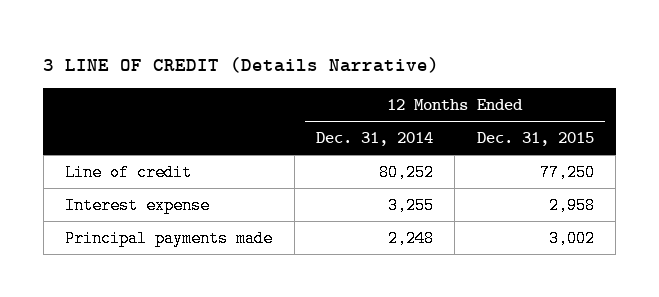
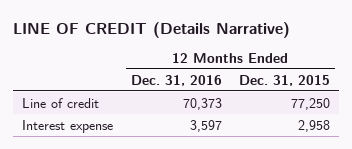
[43,56,440,73] 3 LINE OF CREDIT (Details Narrative) -> [12,21,290,38] LINE OF CREDIT (Details Narrative)
[315,132,433,147] Dec. 31, 2014 -> none
none -> [130,74,222,86] Dec. 31, 2016
[65,229,274,247] Principal payments made -> none

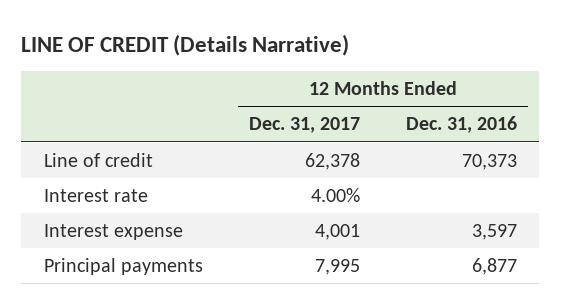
[239,74,331,86] Dec. 31, 2015 -> none
none -> [248,117,360,134] Dec. 31, 2017
none -> [44,188,149,202] Interest rate
none -> [44,257,204,275] Principal payments

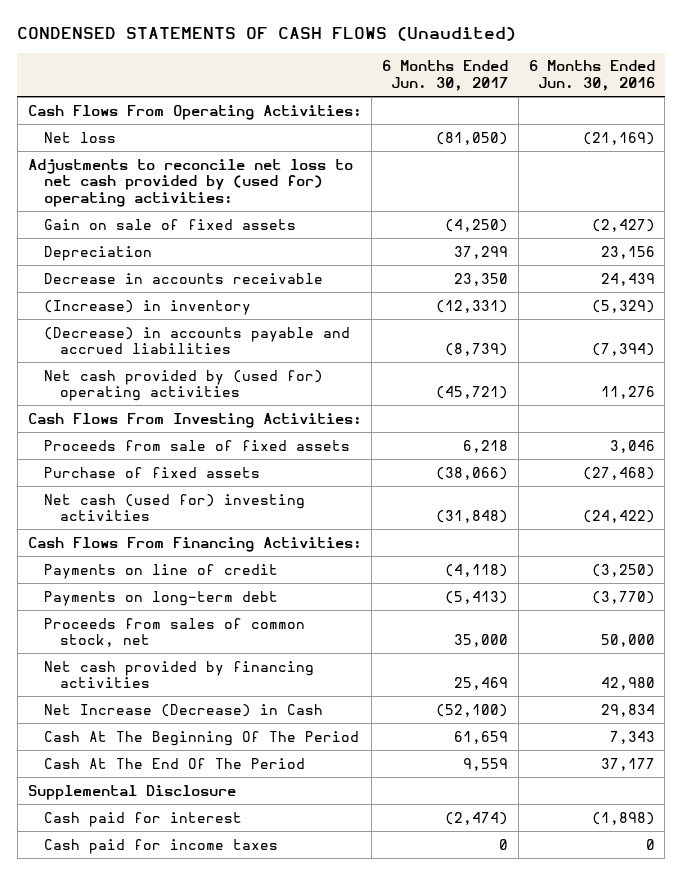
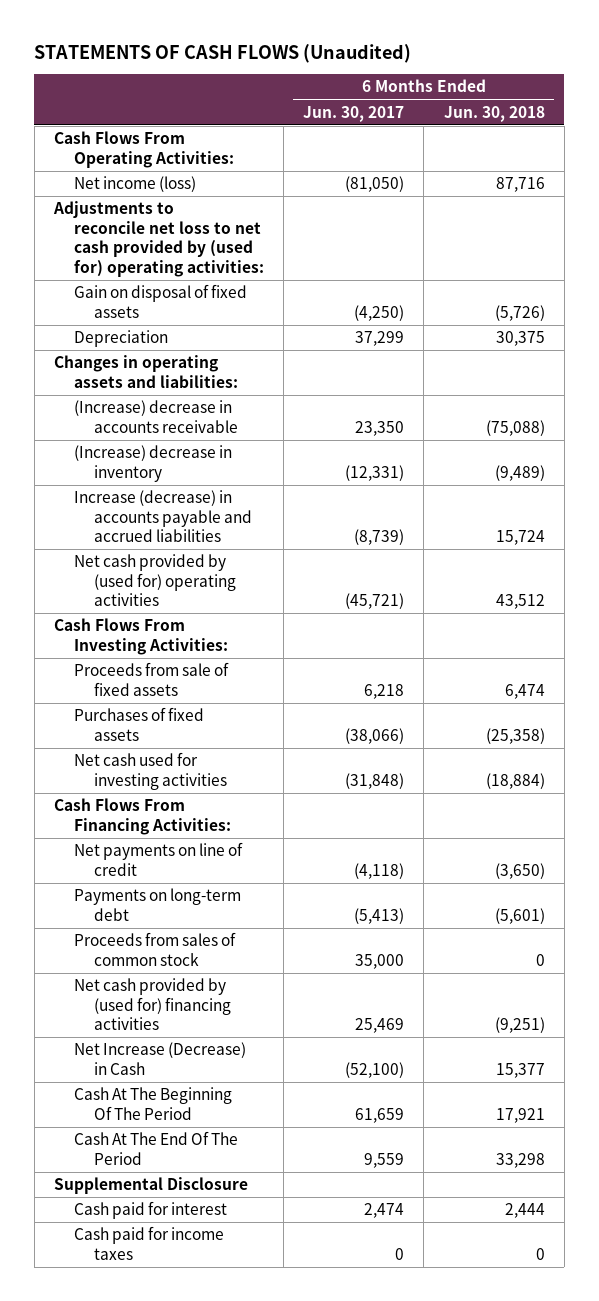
[17,26,517,41] CONDENSED STATEMENTS OF CASH FLOWS (Unaudited) -> [34,43,412,63] STATEMENTS OF CASH FLOWS (Unaudited)
[528,60,655,91] 6 Months Ended Jun. 30, 2016 -> none
none -> [443,105,545,122] Jun. 30, 2018
[43,131,116,143] Net loss -> [74,176,197,193] Net income (loss)
[43,218,296,230] Gain on sale of fixed assets -> [74,284,248,318] Gain on disposal of fixed assets
none -> [54,355,239,388] Changes in operating assets and liabilities:
[43,272,323,284] Decrease in accounts receivable -> [74,400,239,433] (Increase) decrease in accounts receivable
[43,299,251,315] (Increase) in inventory -> [74,445,233,482] (Increase) decrease in inventory
[43,326,350,355] (Decrease) in accounts payable and accrued liabilities -> [74,490,253,543] Increase (decrease) in accounts payable and accrued liabilities
[43,466,260,478] Purchase of fixed assets -> [74,707,205,741] Purchases of fixed assets
[43,493,305,522] Net cash (used for) investing activities -> [74,752,228,790] Net cash used for investing activities
[43,563,278,579] Payments on line of credit -> [74,842,244,876] Net payments on line of credit
[43,617,305,648] Proceeds from sales of common stock, net -> [74,932,237,966] Proceeds from sales of common stock
[43,660,314,689] Net cash provided by financing activities -> [74,978,232,1031] Net cash provided by (used for) financing activities
[445,811,509,825] (2,474) -> [364,1203,405,1219] 2,474

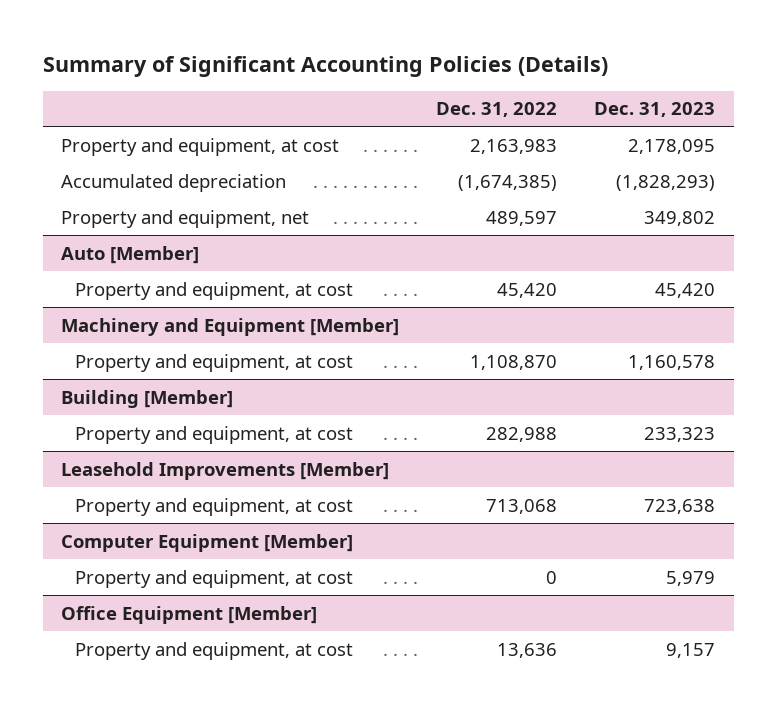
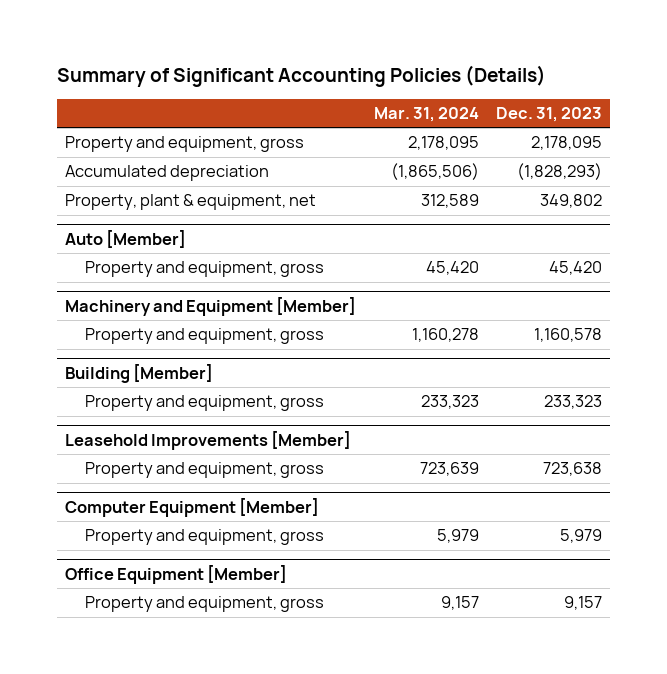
[436,102,558,118] Dec. 31, 2022 -> none
none -> [373,107,479,123] Mar. 31, 2024
[61,137,340,156] Property and equipment, at cost -> [65,136,305,153] Property and equipment, gross
[61,209,310,228] Property and equipment, net -> [65,194,317,211] Property, plant & equipment, net
[74,281,353,300] Property and equipment, at cost -> [85,261,325,278] Property and equipment, gross
[74,353,353,372] Property and equipment, at cost -> [85,328,325,345] Property and equipment, gross
[74,425,353,444] Property and equipment, at cost -> [85,395,325,412] Property and equipment, gross
[74,497,353,516] Property and equipment, at cost -> [85,462,325,479] Property and equipment, gross
[74,569,353,588] Property and equipment, at cost -> [85,529,325,546] Property and equipment, gross
[74,641,353,660] Property and equipment, at cost -> [85,596,325,613] Property and equipment, gross

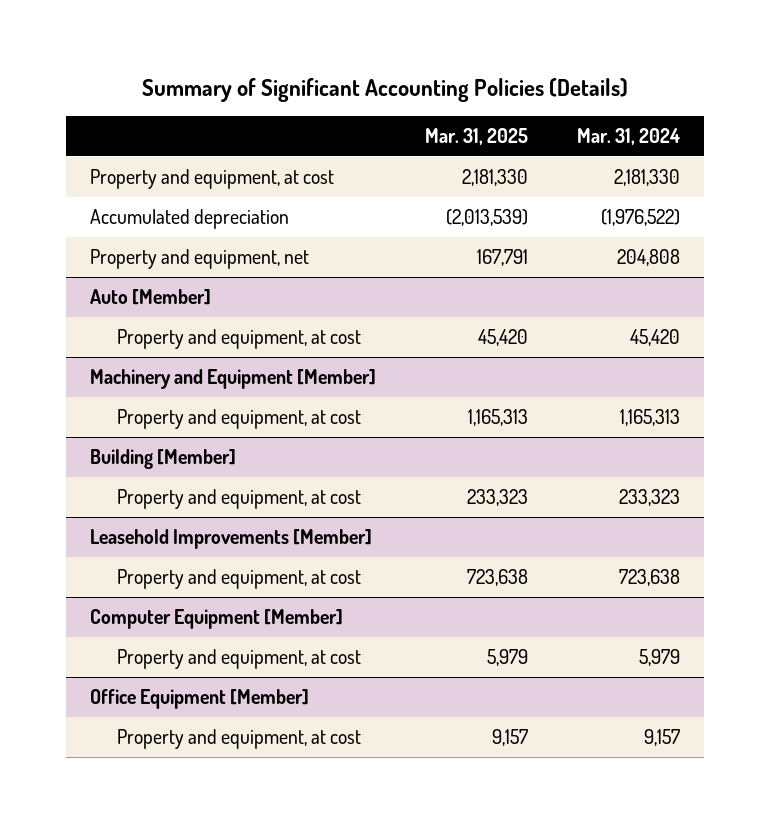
[495,107,602,123] Dec. 31, 2023 -> none
none -> [424,128,528,146] Mar. 31, 2025
[65,136,305,153] Property and equipment, gross -> [90,169,335,190] Property and equipment, at cost
[407,136,479,151] 2,178,095 -> [613,169,680,187] 2,181,330
[390,163,479,181] (1,865,506) -> [600,209,680,227] (1,976,522)
[65,194,317,211] Property, plant & equipment, net -> [90,249,310,270] Property and equipment, net
[420,194,479,209] 312,589 -> [616,249,680,267] 204,808
[85,261,325,278] Property and equipment, gross -> [117,329,362,350] Property and equipment, at cost
[85,328,325,345] Property and equipment, gross -> [117,409,362,430] Property and equipment, at cost
[411,328,479,343] 1,160,278 -> [619,409,680,427] 1,165,313
[85,395,325,412] Property and equipment, gross -> [117,489,362,510] Property and equipment, at cost
[85,462,325,479] Property and equipment, gross -> [117,569,362,590] Property and equipment, at cost
[419,462,479,477] 723,639 -> [618,569,680,587] 723,638
[85,529,325,546] Property and equipment, gross -> [117,649,362,670] Property and equipment, at cost
[85,596,325,613] Property and equipment, gross -> [117,729,362,750] Property and equipment, at cost

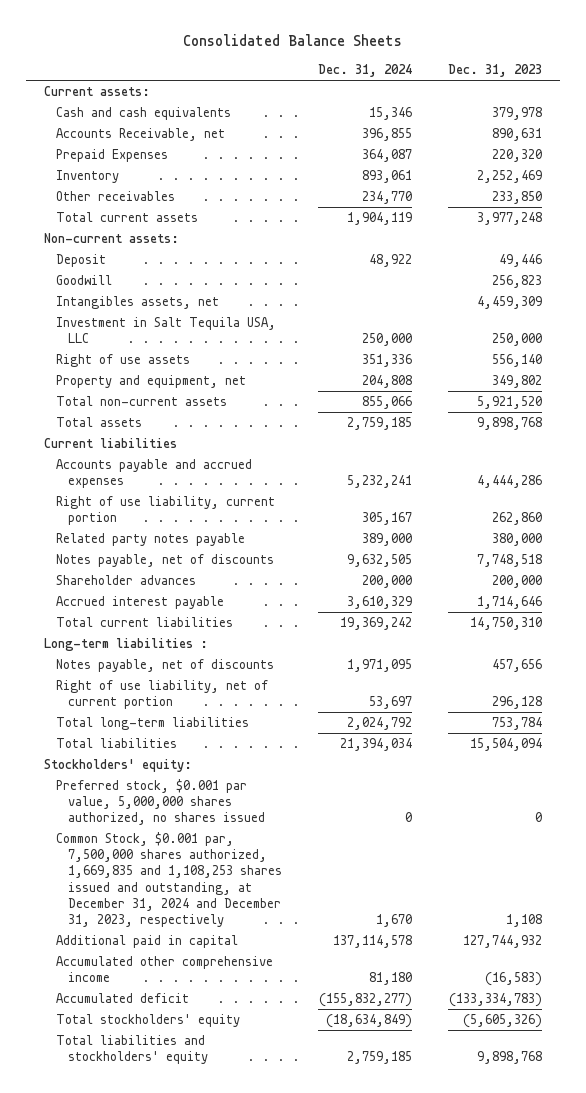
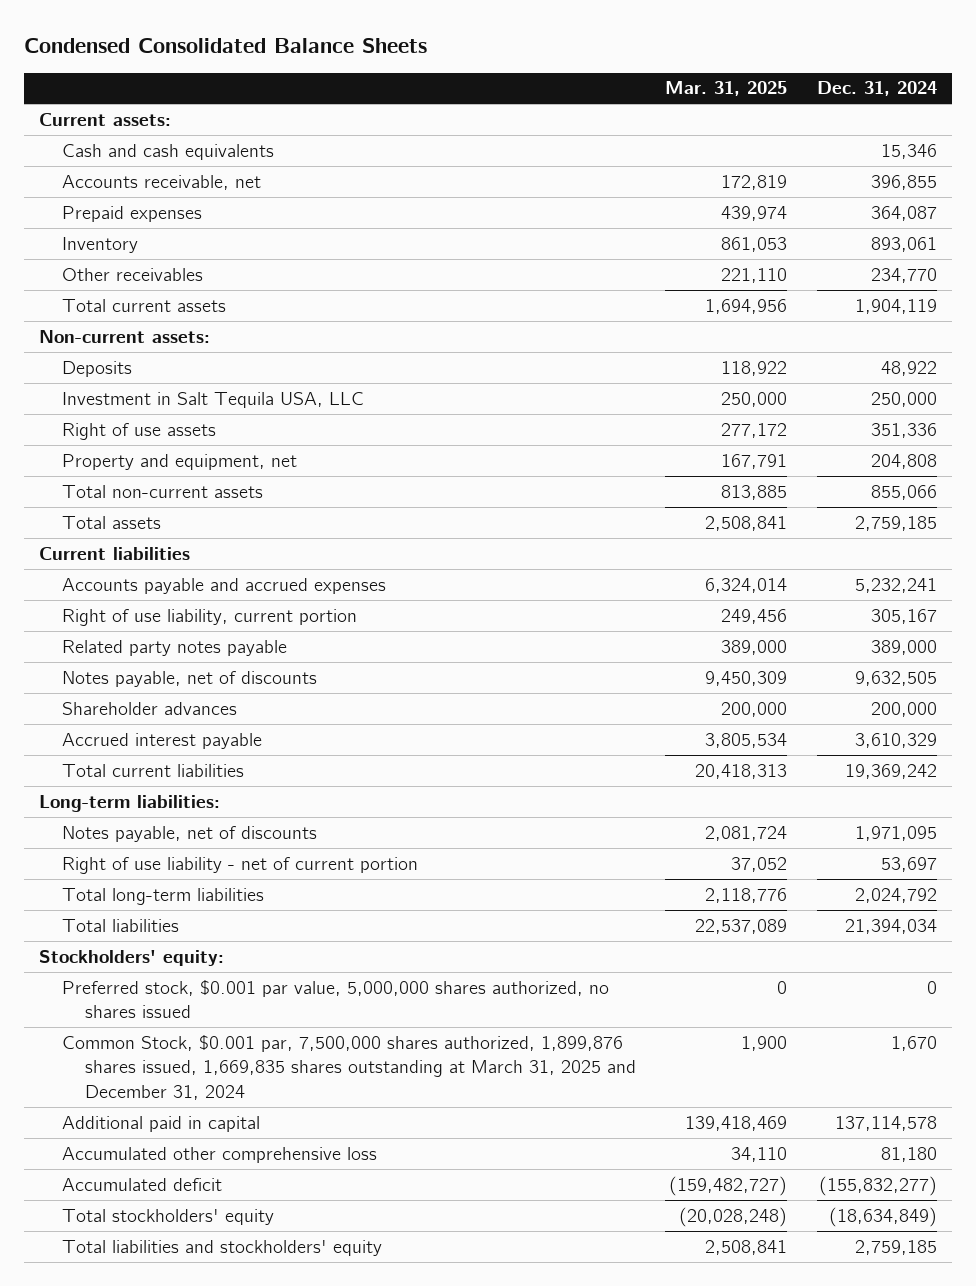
[183,34,403,47] Consolidated Balance Sheets -> [23,38,427,54] Condensed Consolidated Balance Sheets
[448,64,543,78] Dec. 31, 2023 -> none
none -> [665,81,788,97] Mar. 31, 2025
[55,127,225,141] Accounts Receivable, net -> [61,174,261,190] Accounts receivable, net
[55,148,168,162] Prepaid Expenses -> [61,205,202,222] Prepaid expenses
[55,274,112,285] Goodwill -> none
[55,295,219,309] Intangibles assets, net -> none
[55,253,106,267] Deposit -> [61,360,132,377] Deposits
[43,637,208,651] Long-term liabilities : -> [38,794,220,812] Long-term liabilities:
[55,679,268,710] Right of use liability, net of current portion -> [61,856,418,874] Right of use liability - net of current portion
[55,831,283,928] Common Stock, $0.001 par, 7,500,000 shares authorized, 1,669,835 and 1,108,253 shares issued and outstanding, at December 31, 2024 and December 31, 2023, respectively -> [61,1034,636,1100] Common Stock, $0.001 par, 7,500,000 shares authorized, 1,899,876 shares issued, 1,669,835 shares outstanding at March 31, 2025 and December 31, 2024
[55,955,273,983] Accumulated other comprehensive income -> [61,1146,377,1163] Accumulated other comprehensive loss

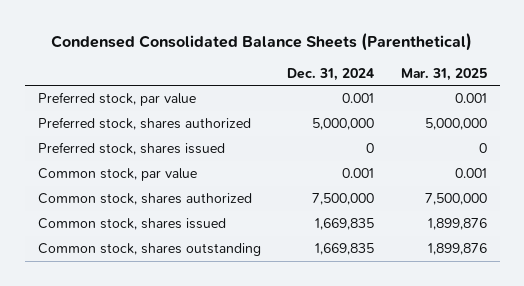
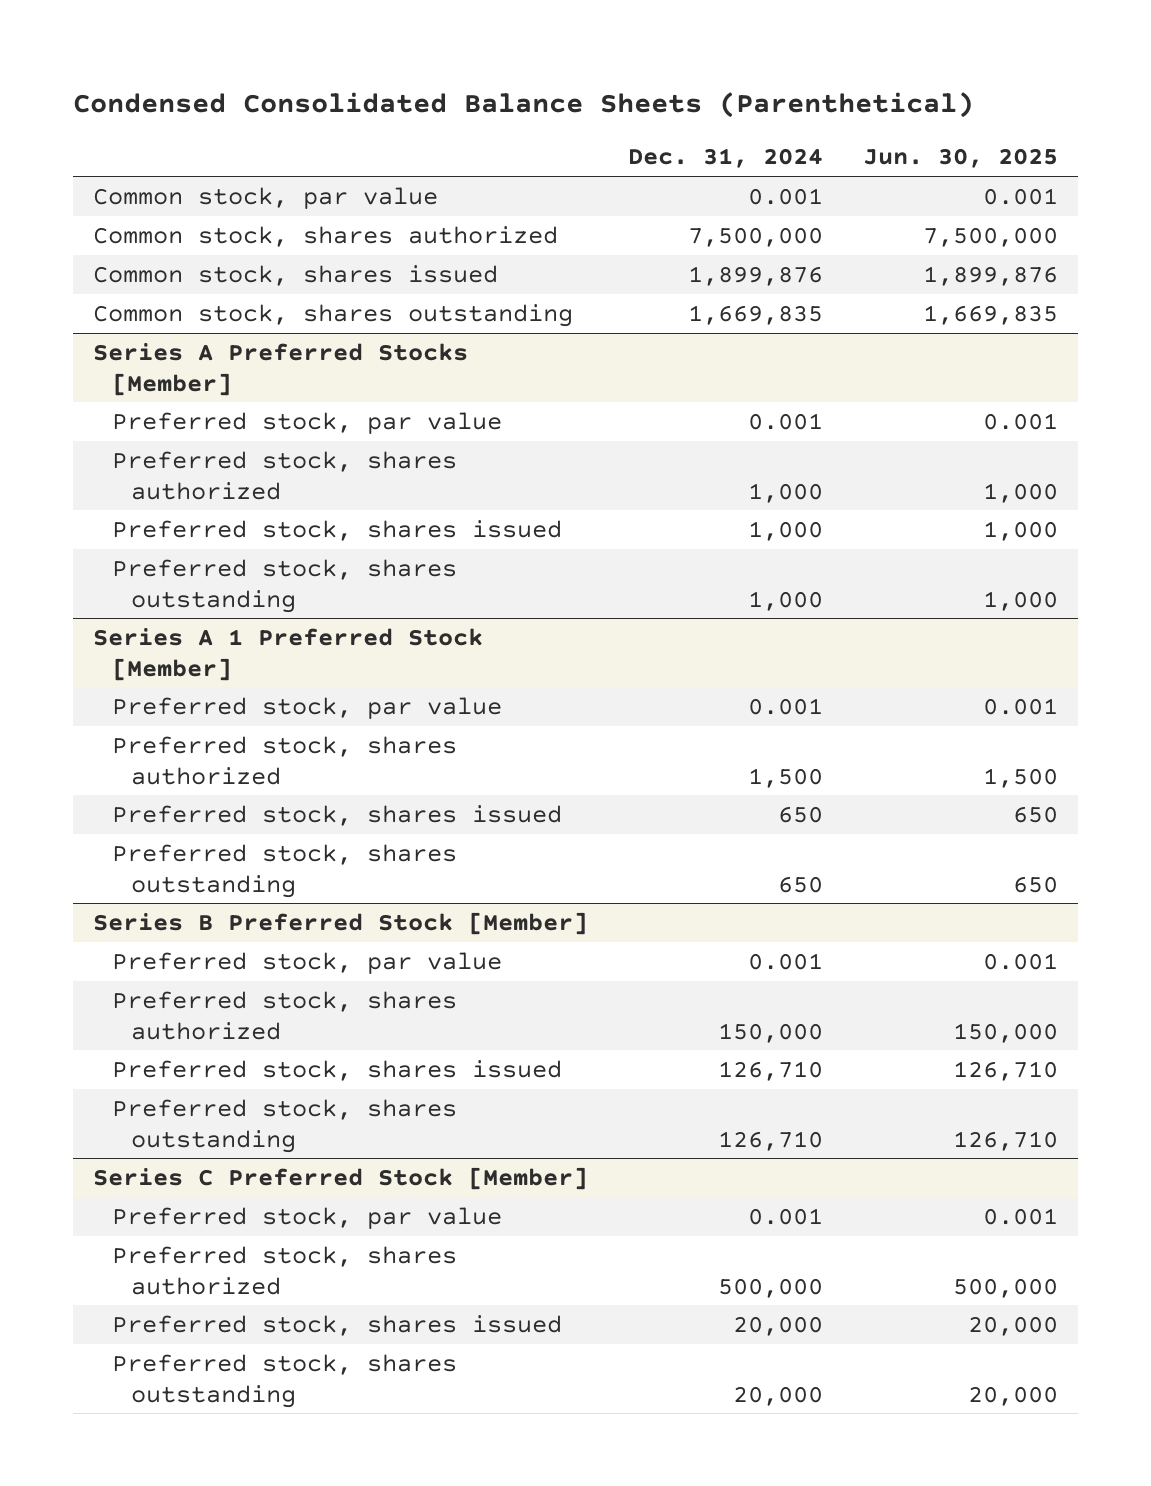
[400,67,487,81] Mar. 31, 2025 -> none
none -> [862,148,1058,169] Jun. 30, 2025
[37,92,196,107] Preferred stock, par value -> none
[37,117,251,131] Preferred stock, shares authorized -> none
[37,142,225,156] Preferred stock, shares issued -> none
[315,218,375,231] 1,669,835 -> [687,265,823,286] 1,899,876
none -> [92,342,468,396] Series A Preferred Stocks [Member]
none -> [111,411,502,434] Preferred stock, par value
none -> [111,450,457,500] Preferred stock, shares authorized
none -> [111,519,562,541] Preferred stock, shares issued
none -> [111,558,457,613] Preferred stock, shares outstanding
none -> [92,627,483,681] Series A 1 Preferred Stock [Member]
none -> [111,696,502,719] Preferred stock, par value
none -> [111,735,457,785] Preferred stock, shares authorized
none -> [111,804,562,826] Preferred stock, shares issued
none -> [111,843,457,898] Preferred stock, shares outstanding
none -> [92,911,588,935] Series B Preferred Stock [Member]
none -> [111,951,502,974] Preferred stock, par value
none -> [111,990,457,1040] Preferred stock, shares authorized
none -> [111,1059,562,1081] Preferred stock, shares issued
none -> [111,1098,457,1153] Preferred stock, shares outstanding
none -> [92,1166,588,1190] Series C Preferred Stock [Member]
none -> [111,1206,502,1229] Preferred stock, par value
none -> [111,1245,457,1295] Preferred stock, shares authorized
none -> [111,1314,562,1336] Preferred stock, shares issued
none -> [111,1353,457,1408] Preferred stock, shares outstanding

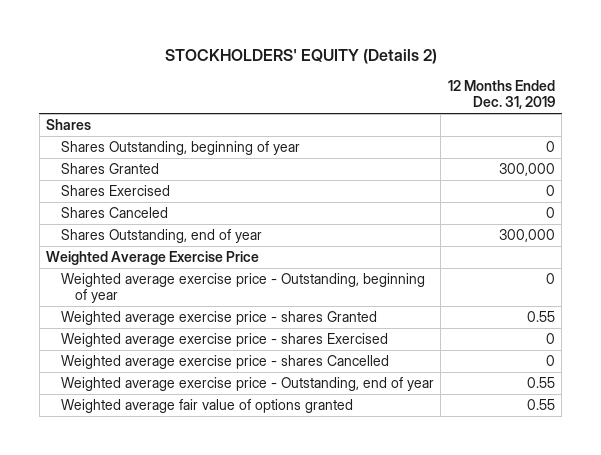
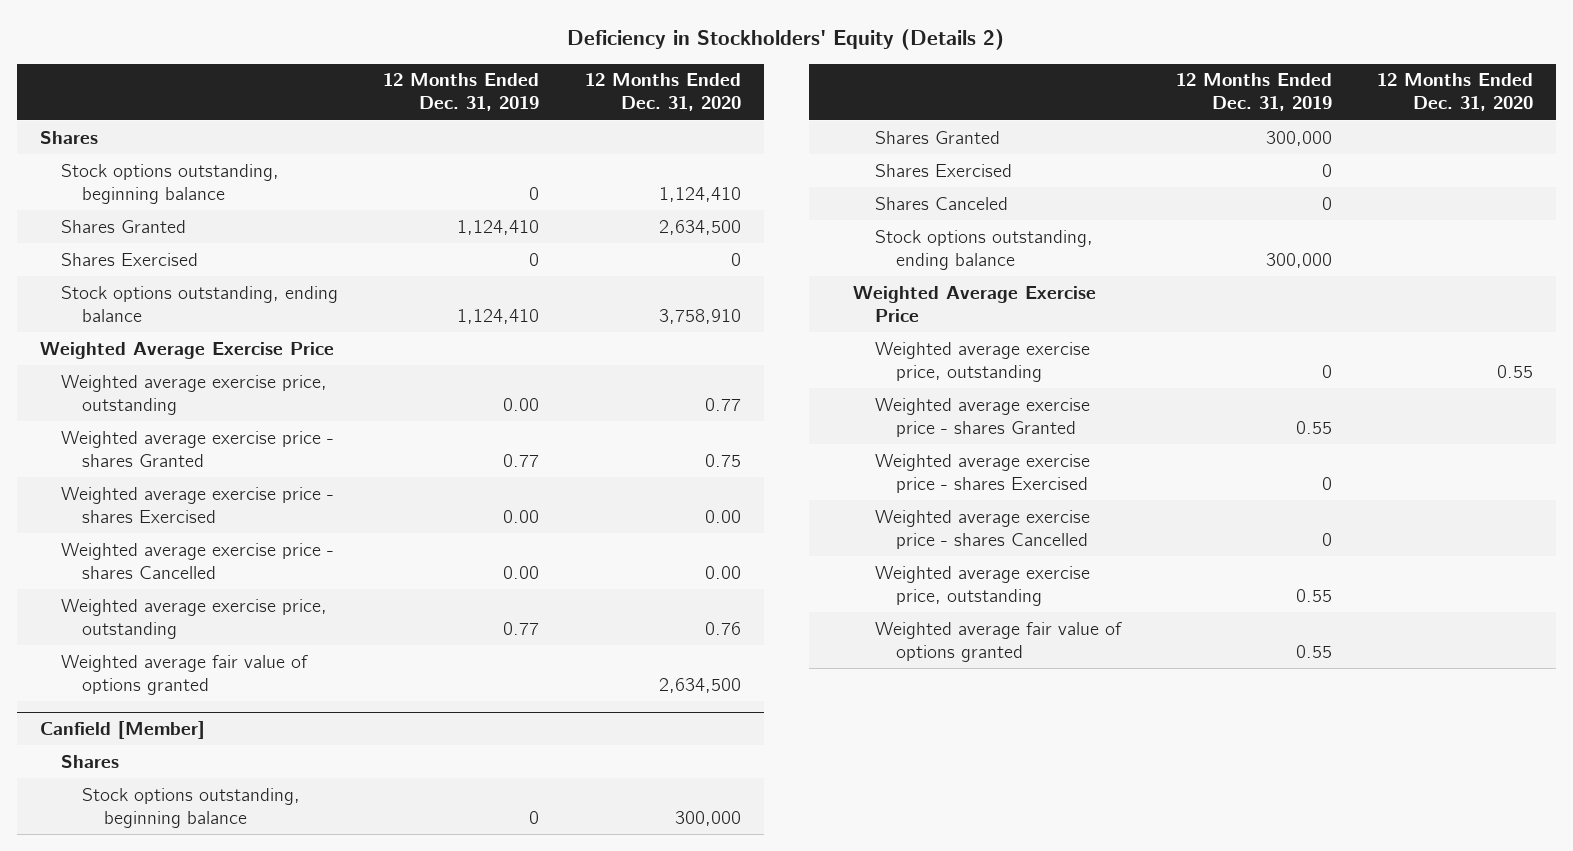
[164,48,437,64] STOCKHOLDERS' EQUITY (Details 2) -> [567,29,1005,51] Deficiency in Stockholders' Equity (Details 2)
none -> [584,73,741,112] 12 Months Ended Dec. 31, 2020
[60,141,300,156] Shares Outstanding, beginning of year -> [60,163,279,204] Stock options outstanding, beginning balance
none -> [60,219,186,233] Shares Granted
none -> [60,252,198,266] Shares Exercised
none -> [60,285,338,322] Stock options outstanding, ending balance
none -> [39,341,334,359] Weighted Average Exercise Price
none -> [60,374,327,415] Weighted average exercise price, outstanding
none -> [60,430,334,467] Weighted average exercise price - shares Granted
none -> [60,486,334,523] Weighted average exercise price - shares Exercised
none -> [60,542,334,579] Weighted average exercise price - shares Cancelled
none -> [60,598,327,639] Weighted average exercise price, outstanding
none -> [60,654,308,695] Weighted average fair value of options granted
none -> [39,721,205,740] Canfield [Member]
none -> [60,754,119,768] Shares
none -> [82,787,301,828] Stock options outstanding, beginning balance
[60,229,262,244] Shares Outstanding, end of year -> [874,229,1093,270] Stock options outstanding, ending balance
[60,273,425,304] Weighted average exercise price - Outstanding, beginning of year -> [874,341,1090,382] Weighted average exercise price, outstanding
[60,377,434,392] Weighted average exercise price - Outstanding, end of year -> [874,565,1090,606] Weighted average exercise price, outstanding

